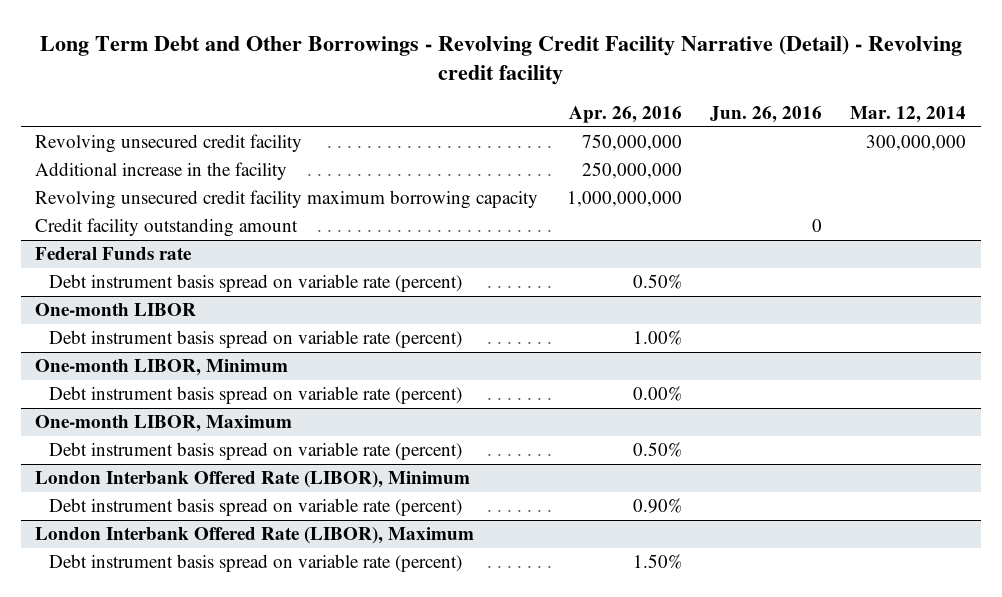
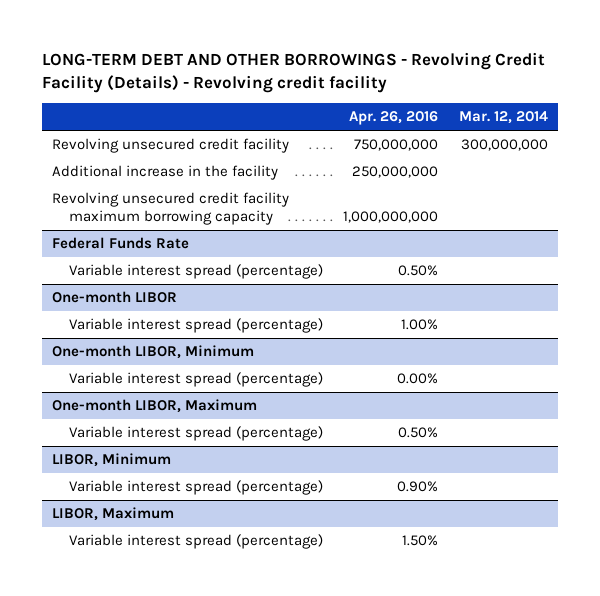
[39,34,962,86] Long Term Debt and Other Borrowings - Revolving Credit Facility Narrative (Detail) - Revolving credit facility -> [41,52,545,94] LONG-TERM DEBT AND OTHER BORROWINGS - Revolving Credit Facility (Details) - Revolving credit facility
[709,106,822,124] Jun. 26, 2016 -> none
[35,218,299,238] Credit facility outstanding amount -> none
[35,247,193,261] Federal Funds rate -> [52,237,190,250] Federal Funds Rate
[49,274,463,293] Debt instrument basis spread on variable rate (percent) -> [68,264,323,280] Variable interest spread (percentage)
[49,330,463,349] Debt instrument basis spread on variable rate (percent) -> [68,318,323,334] Variable interest spread (percentage)
[49,386,463,405] Debt instrument basis spread on variable rate (percent) -> [68,372,323,388] Variable interest spread (percentage)
[35,471,471,489] London Interbank Offered Rate (LIBOR), Minimum -> none
[35,527,475,545] London Interbank Offered Rate (LIBOR), Maximum -> none
[49,442,463,461] Debt instrument basis spread on variable rate (percent) -> [68,426,323,442] Variable interest spread (percentage)
none -> [52,453,172,468] LIBOR, Minimum
[49,498,463,517] Debt instrument basis spread on variable rate (percent) -> [68,480,323,496] Variable interest spread (percentage)
none -> [52,507,175,522] LIBOR, Maximum
[49,554,463,573] Debt instrument basis spread on variable rate (percent) -> [68,534,323,550] Variable interest spread (percentage)

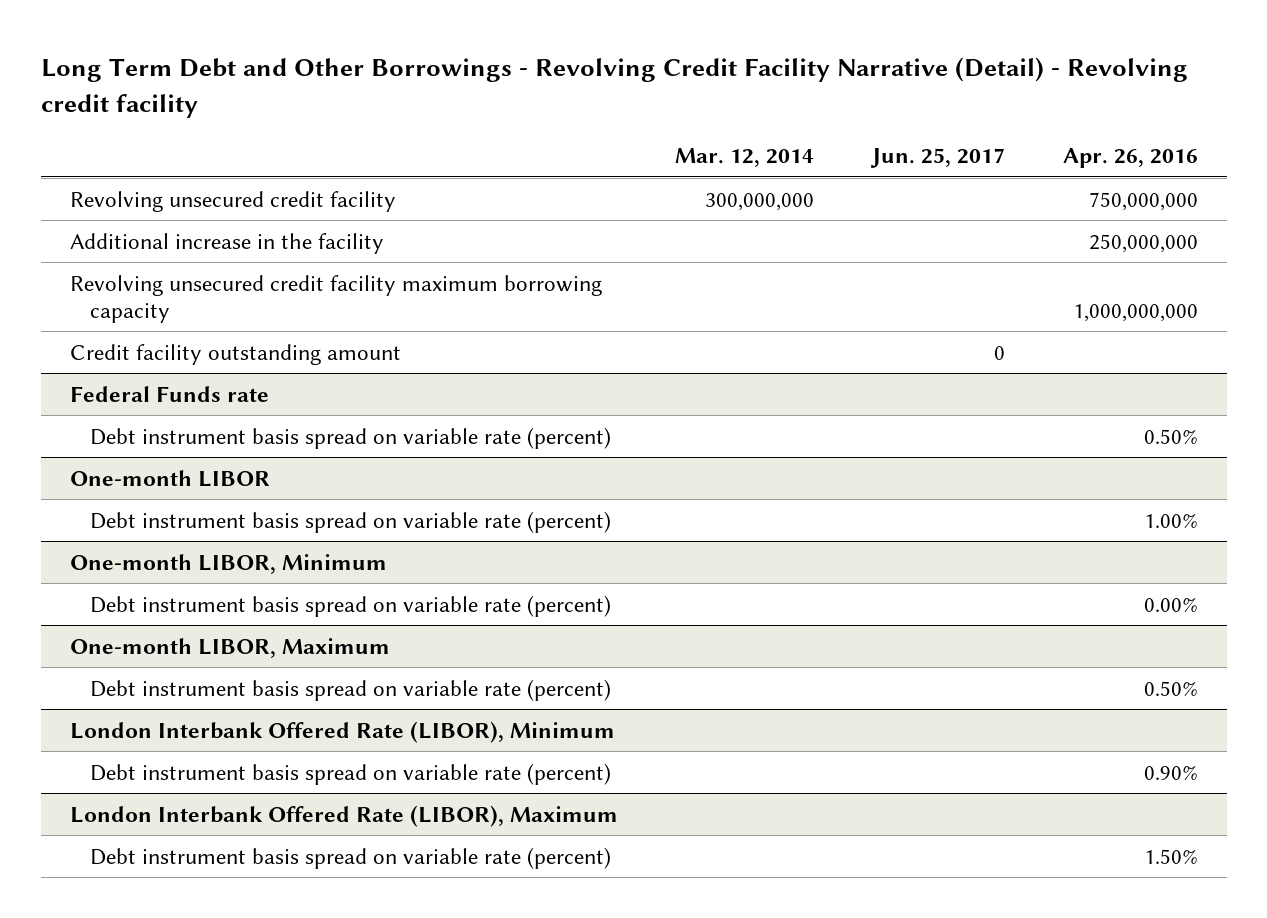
[41,52,545,94] LONG-TERM DEBT AND OTHER BORROWINGS - Revolving Credit Facility (Details) - Revolving credit facility -> [40,57,1188,118] Long Term Debt and Other Borrowings - Revolving Credit Facility Narrative (Detail) - Revolving credit facility
none -> [869,147,1005,168] Jun. 25, 2017
none -> [69,343,401,365] Credit facility outstanding amount
[52,237,190,250] Federal Funds Rate -> [69,385,269,402] Federal Funds rate
[68,264,323,280] Variable interest spread (percentage) -> [89,426,611,449] Debt instrument basis spread on variable rate (percent)
[68,318,323,334] Variable interest spread (percentage) -> [89,510,611,533] Debt instrument basis spread on variable rate (percent)
[68,372,323,388] Variable interest spread (percentage) -> [89,594,611,617] Debt instrument basis spread on variable rate (percent)
[52,453,172,468] LIBOR, Minimum -> none
[52,507,175,522] LIBOR, Maximum -> none
[68,426,323,442] Variable interest spread (percentage) -> [89,678,611,701] Debt instrument basis spread on variable rate (percent)
none -> [69,720,615,743] London Interbank Offered Rate (LIBOR), Minimum
[68,480,323,496] Variable interest spread (percentage) -> [89,762,611,785] Debt instrument basis spread on variable rate (percent)
none -> [69,804,618,827] London Interbank Offered Rate (LIBOR), Maximum
[68,534,323,550] Variable interest spread (percentage) -> [89,846,611,869] Debt instrument basis spread on variable rate (percent)

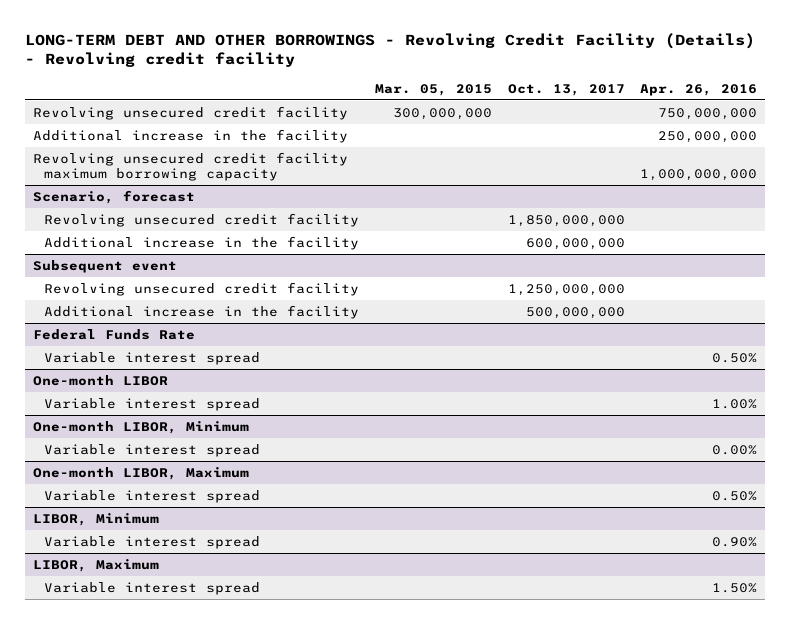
[40,57,1188,118] Long Term Debt and Other Borrowings - Revolving Credit Facility Narrative (Detail) - Revolving credit facility -> [24,32,755,68] LONG-TERM DEBT AND OTHER BORROWINGS - Revolving Credit Facility (Details) - Revolving credit facility
[675,147,815,167] Mar. 12, 2014 -> none
[869,147,1005,168] Jun. 25, 2017 -> none
none -> [374,83,492,96] Mar. 05, 2015
none -> [507,83,625,96] Oct. 13, 2017
[69,343,401,365] Credit facility outstanding amount -> none
[69,385,269,402] Federal Funds rate -> [32,189,195,204] Scenario, forecast
none -> [43,212,359,227] Revolving unsecured credit facility
none -> [43,235,359,250] Additional increase in the facility
none -> [32,259,177,273] Subsequent event
none -> [43,281,359,296] Revolving unsecured credit facility
none -> [43,304,359,319] Additional increase in the facility
none -> [32,328,195,340] Federal Funds Rate
[89,426,611,449] Debt instrument basis spread on variable rate (percent) -> [43,351,260,365] Variable interest spread
[89,510,611,533] Debt instrument basis spread on variable rate (percent) -> [43,397,260,411] Variable interest spread
[89,594,611,617] Debt instrument basis spread on variable rate (percent) -> [43,443,260,457] Variable interest spread
[69,720,615,743] London Interbank Offered Rate (LIBOR), Minimum -> none
[69,804,618,827] London Interbank Offered Rate (LIBOR), Maximum -> none
[89,678,611,701] Debt instrument basis spread on variable rate (percent) -> [43,489,260,503] Variable interest spread
none -> [32,512,159,526] LIBOR, Minimum
[89,762,611,785] Debt instrument basis spread on variable rate (percent) -> [43,535,260,549] Variable interest spread
none -> [32,558,159,572] LIBOR, Maximum
[89,846,611,869] Debt instrument basis spread on variable rate (percent) -> [43,581,260,595] Variable interest spread

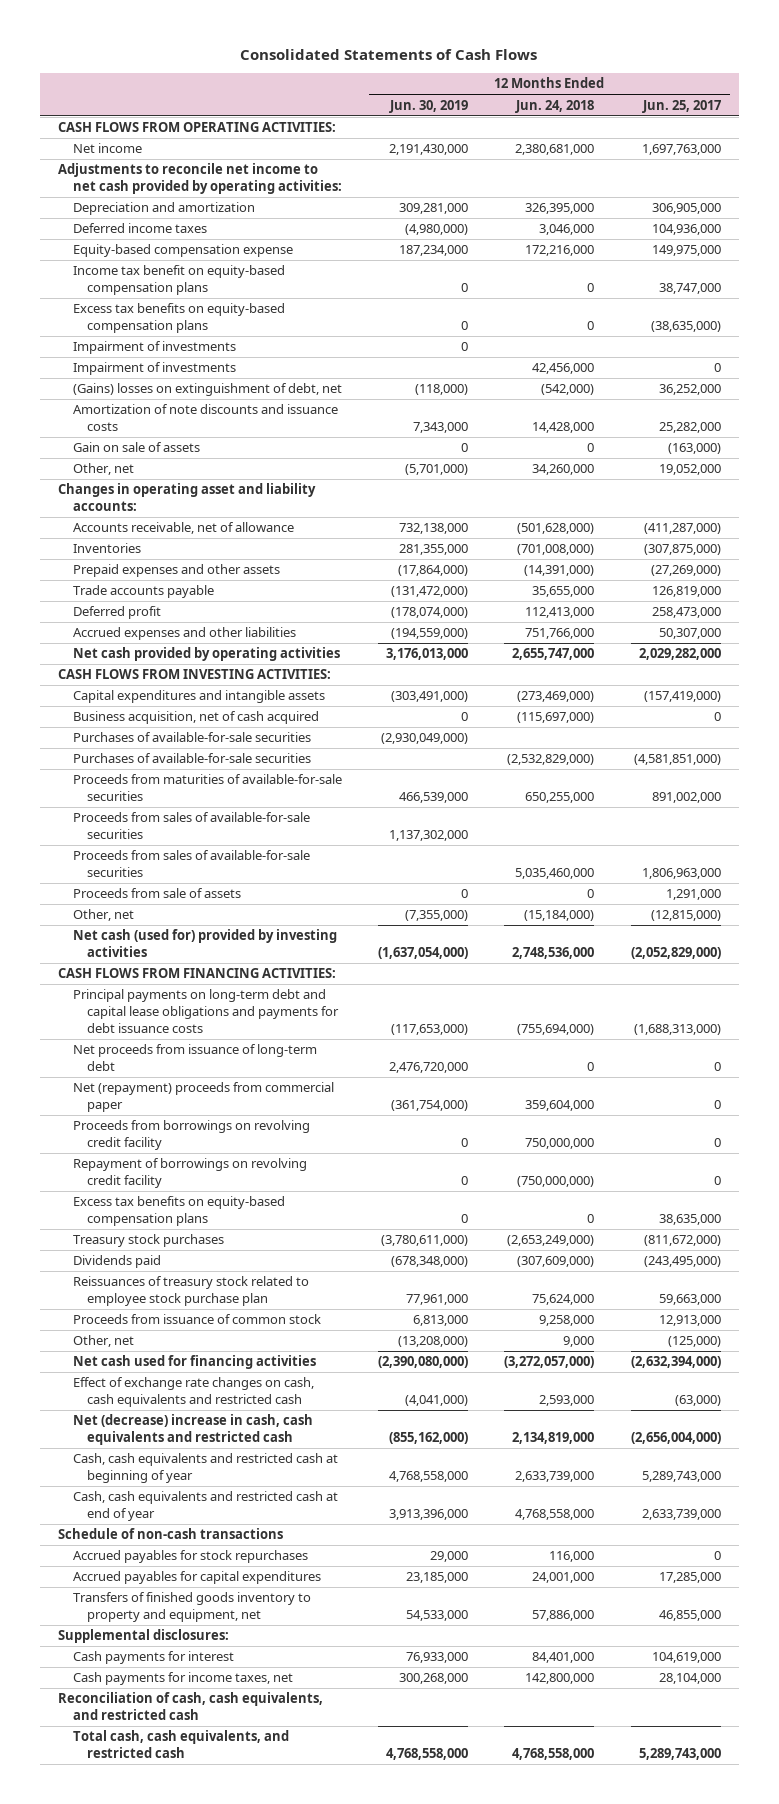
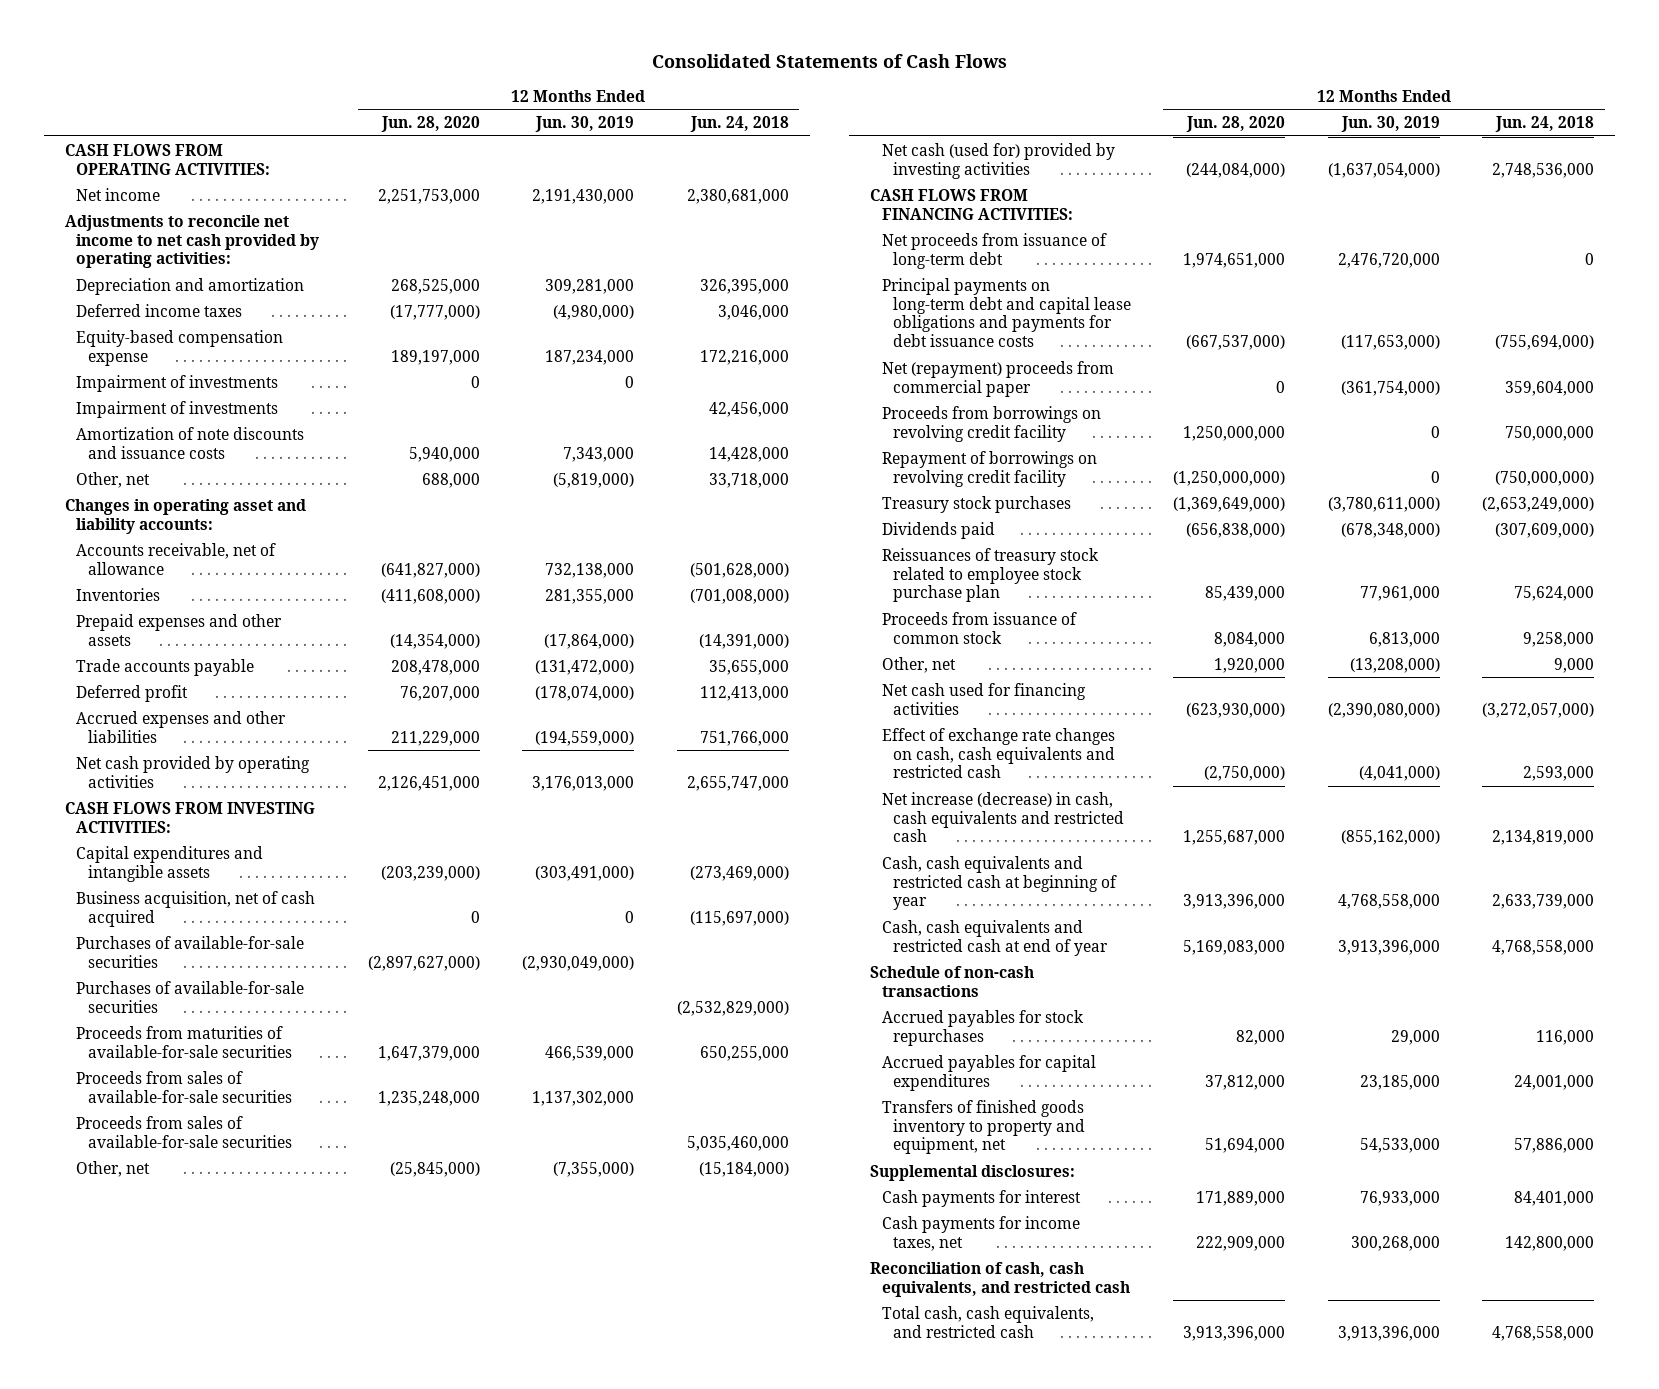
[641,99,721,113] Jun. 25, 2017 -> none
none -> [381,116,481,133] Jun. 28, 2020
[72,265,285,296] Income tax benefit on equity-based compensation plans -> none
[72,303,285,334] Excess tax benefits on equity-based compensation plans -> none
[72,383,342,397] (Gains) losses on extinguishment of debt, net -> none
[72,442,200,453] Gain on sale of assets -> none
[405,464,469,476] (5,701,000) -> [553,472,635,488] (5,819,000)
[532,464,595,476] 34,260,000 -> [708,472,789,488] 33,718,000
[72,888,241,899] Proceeds from sale of assets -> none
[72,989,340,1033] Principal payments on long-term debt and capital lease obligations and payments for debt issuance costs -> [881,277,1132,348] Principal payments on long-term debt and capital lease obligations and payments for debt issuance costs
[72,1196,285,1227] Excess tax benefits on equity-based compensation plans -> none
[72,1414,313,1446] Net (decrease) increase in cash, cash equivalents and restricted cash -> [881,791,1125,843] Net increase (decrease) in cash, cash equivalents and restricted cash
[386,1748,469,1761] 4,768,558,000 -> [1337,1325,1440,1341] 3,913,396,000

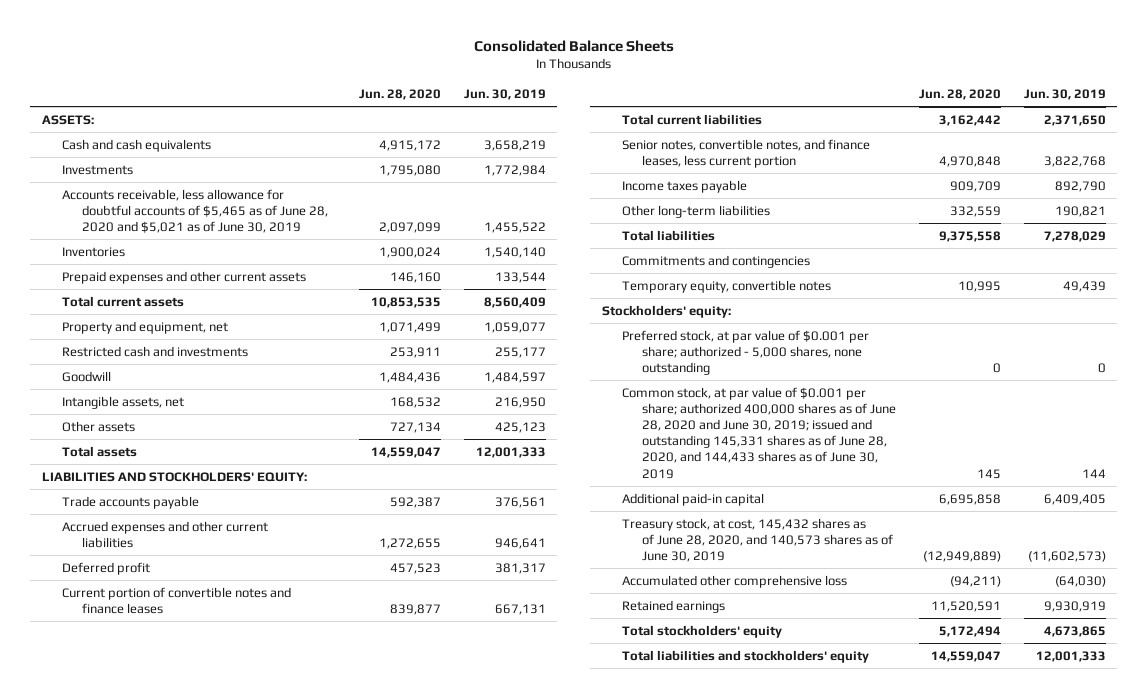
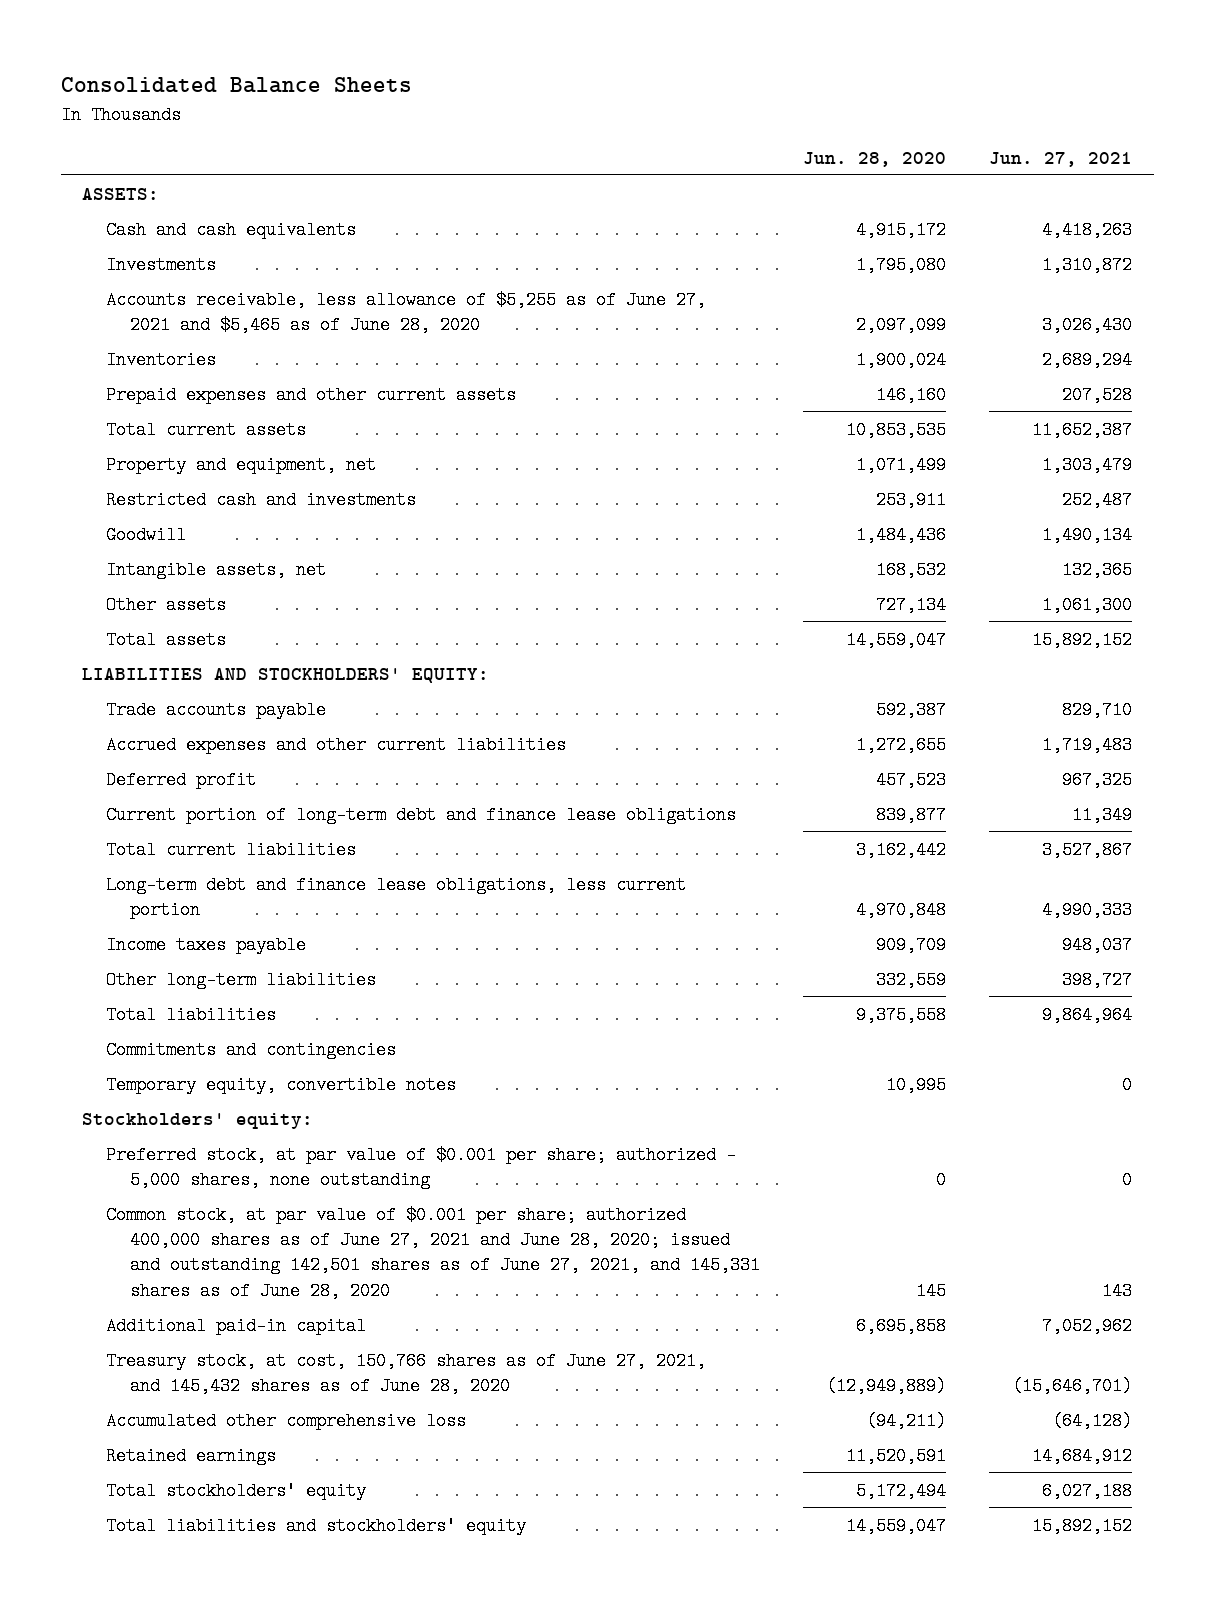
[463,89,546,101] Jun. 30, 2019 -> none
none -> [989,151,1133,167] Jun. 27, 2021
[61,188,328,233] Accounts receivable, less allowance for doubtful accounts of $5,465 as of June 28, 2020 and $5,021 as of June 30, 2019 -> [106,290,707,335] Accounts receivable, less allowance of $5,255 as of June 27, 2021 and $5,465 as of June 28, 2020
[61,586,291,614] Current portion of convertible notes and finance leases -> [106,805,737,824] Current portion of long-term debt and finance lease obligations
[621,138,870,168] Senior notes, convertible notes, and finance leases, less current portion -> [106,875,687,920] Long-term debt and finance lease obligations, less current portion
[621,386,896,479] Common stock, at par value of $0.001 per share; authorized 400,000 shares as of June 28, 2020 and June 30, 2019; issued and outstanding 145,331 shares as of June 28, 2020, and 144,433 shares as of June 30, 2019 -> [106,1205,761,1300] Common stock, at par value of $0.001 per share; authorized 400,000 shares as of June 27, 2021 and June 28, 2020; issued and outstanding 142,501 shares as of June 27, 2021, and 145,331 shares as of June 28, 2020
[621,517,893,562] Treasury stock, at cost, 145,432 shares as of June 28, 2020, and 140,573 shares as of June 30, 2019 -> [106,1351,707,1396] Treasury stock, at cost, 150,766 shares as of June 27, 2021, and 145,432 shares as of June 28, 2020

